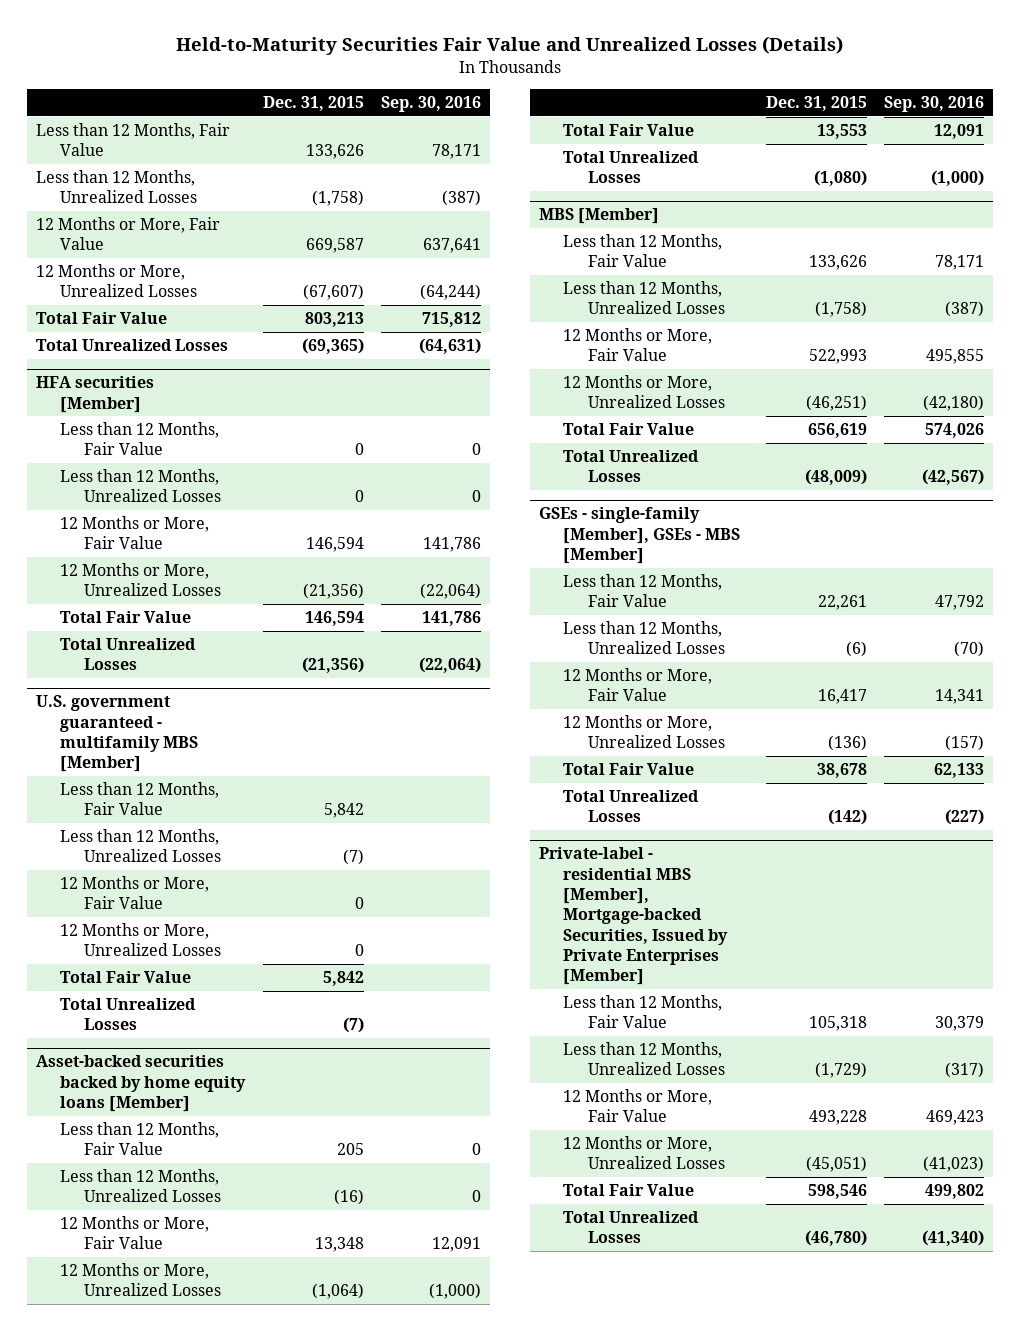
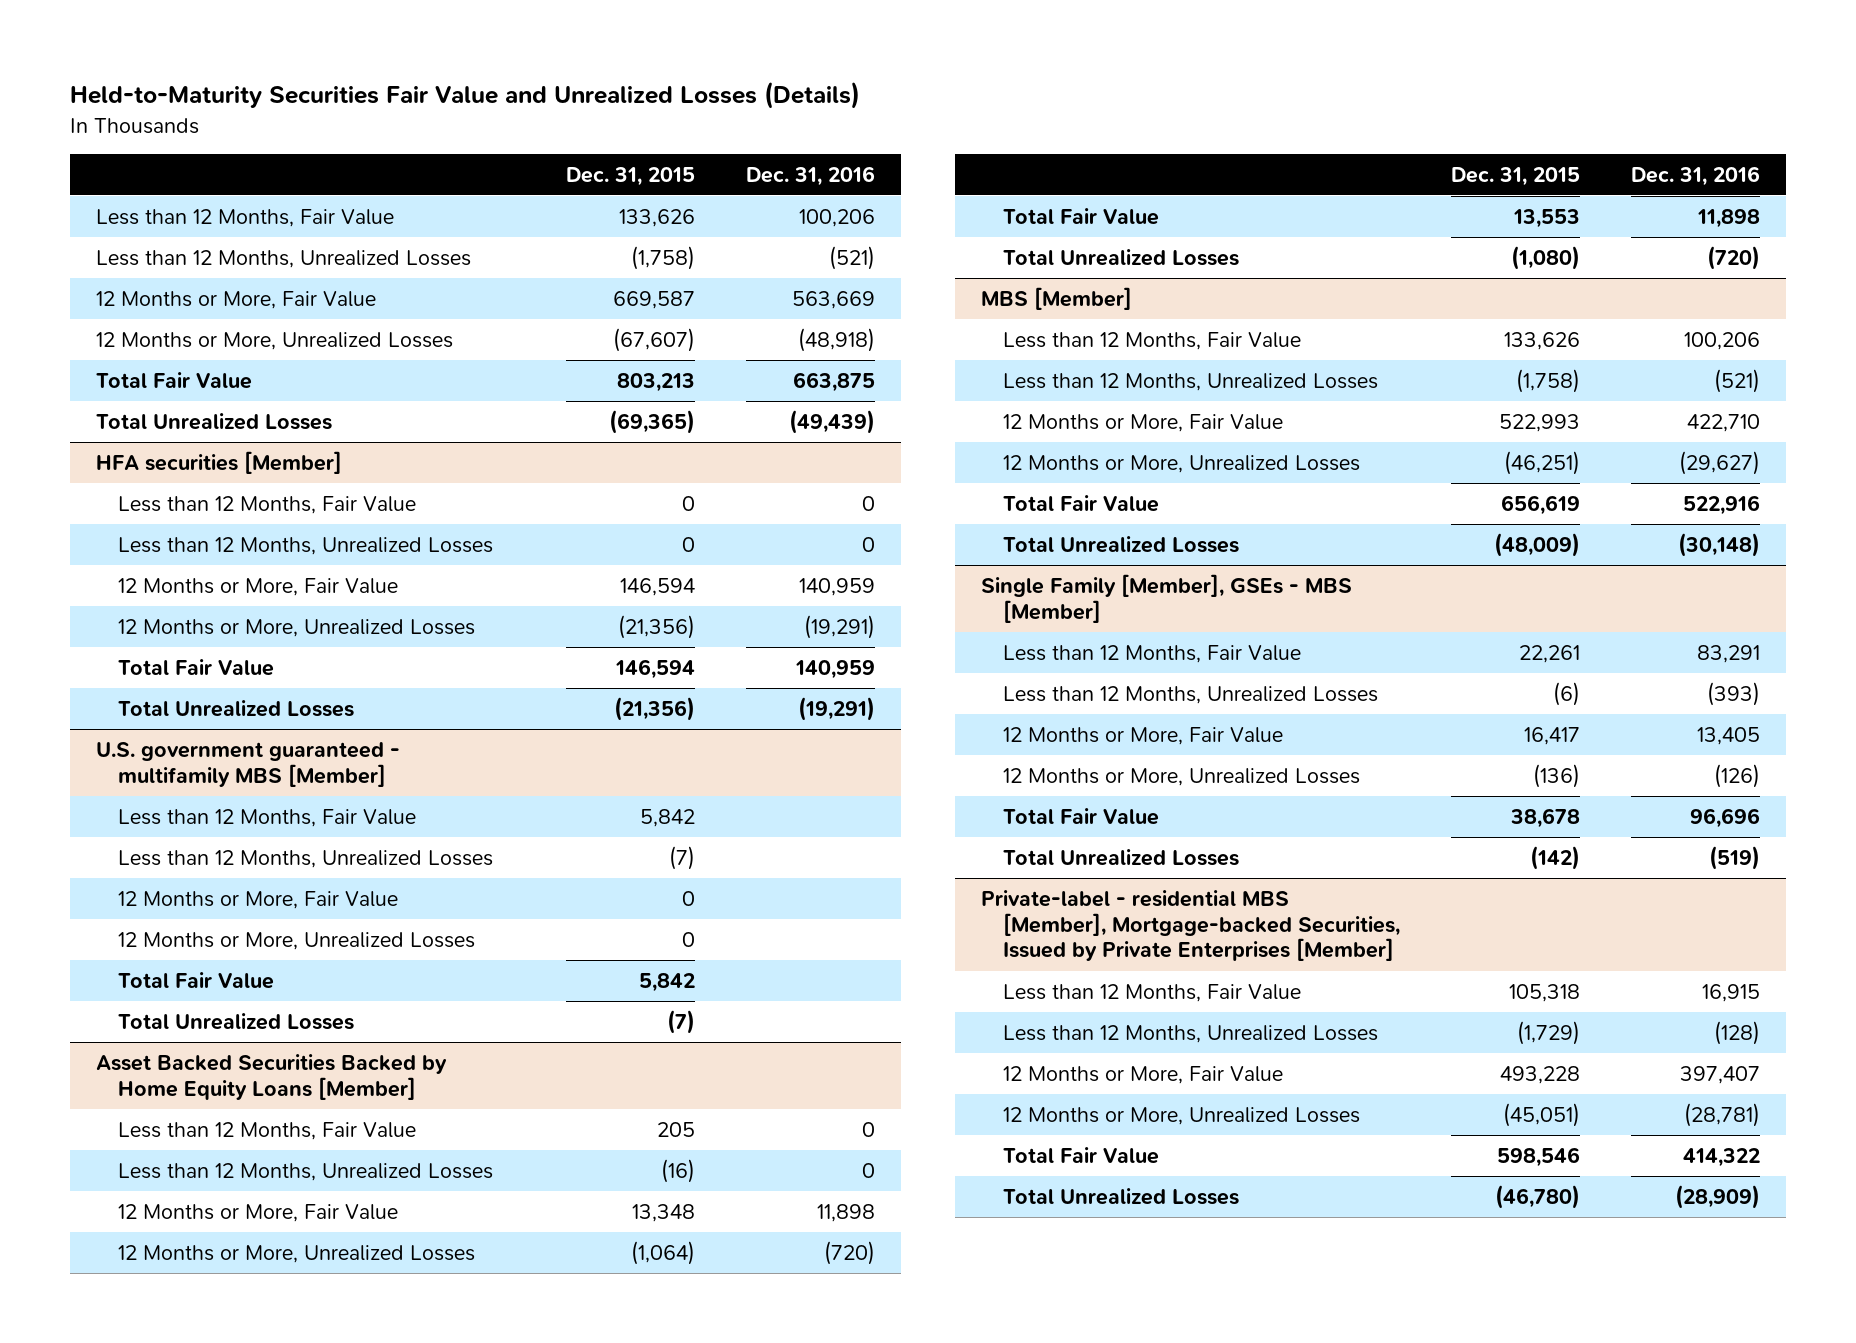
[381,96,482,113] Sep. 30, 2016 -> none
none -> [746,165,876,186] Dec. 31, 2016
[35,1055,246,1112] Asset-backed securities backed by home equity loans [Member] -> [95,1053,447,1100] Asset Backed Securities Backed by Home Equity Loans [Member]
[538,507,741,564] GSEs - single-family [Member], GSEs - MBS [Member] -> [980,573,1352,623] Single Family [Member], GSEs - MBS [Member]

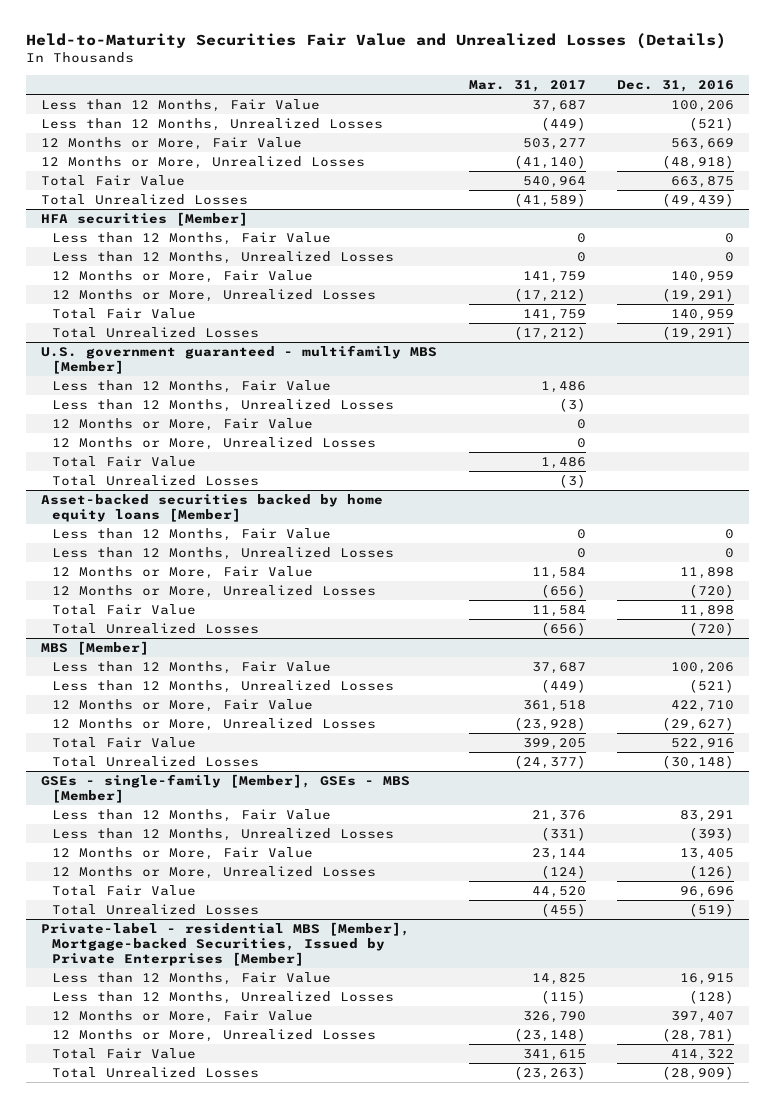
[566,166,696,186] Dec. 31, 2015 -> none
none -> [468,80,586,93] Mar. 31, 2017
[95,1053,447,1100] Asset Backed Securities Backed by Home Equity Loans [Member] -> [41,494,384,522] Asset-backed securities backed by home equity loans [Member]
[980,573,1352,623] Single Family [Member], GSEs - MBS [Member] -> [41,774,411,803] GSEs - single-family [Member], GSEs - MBS [Member]

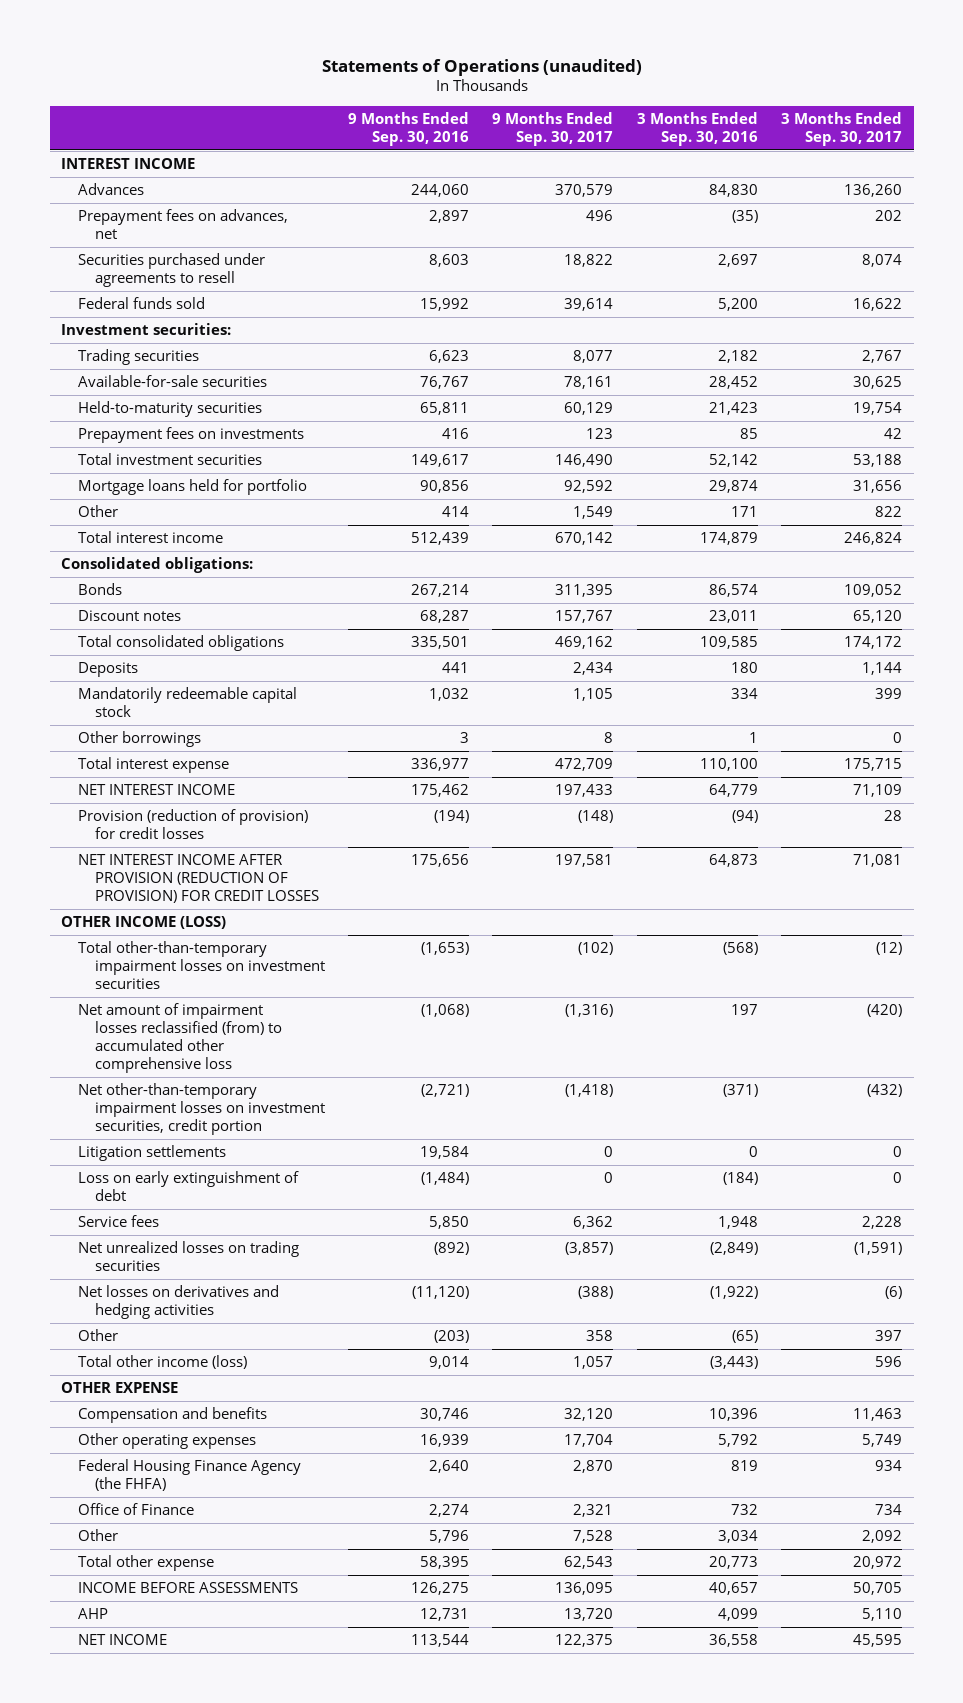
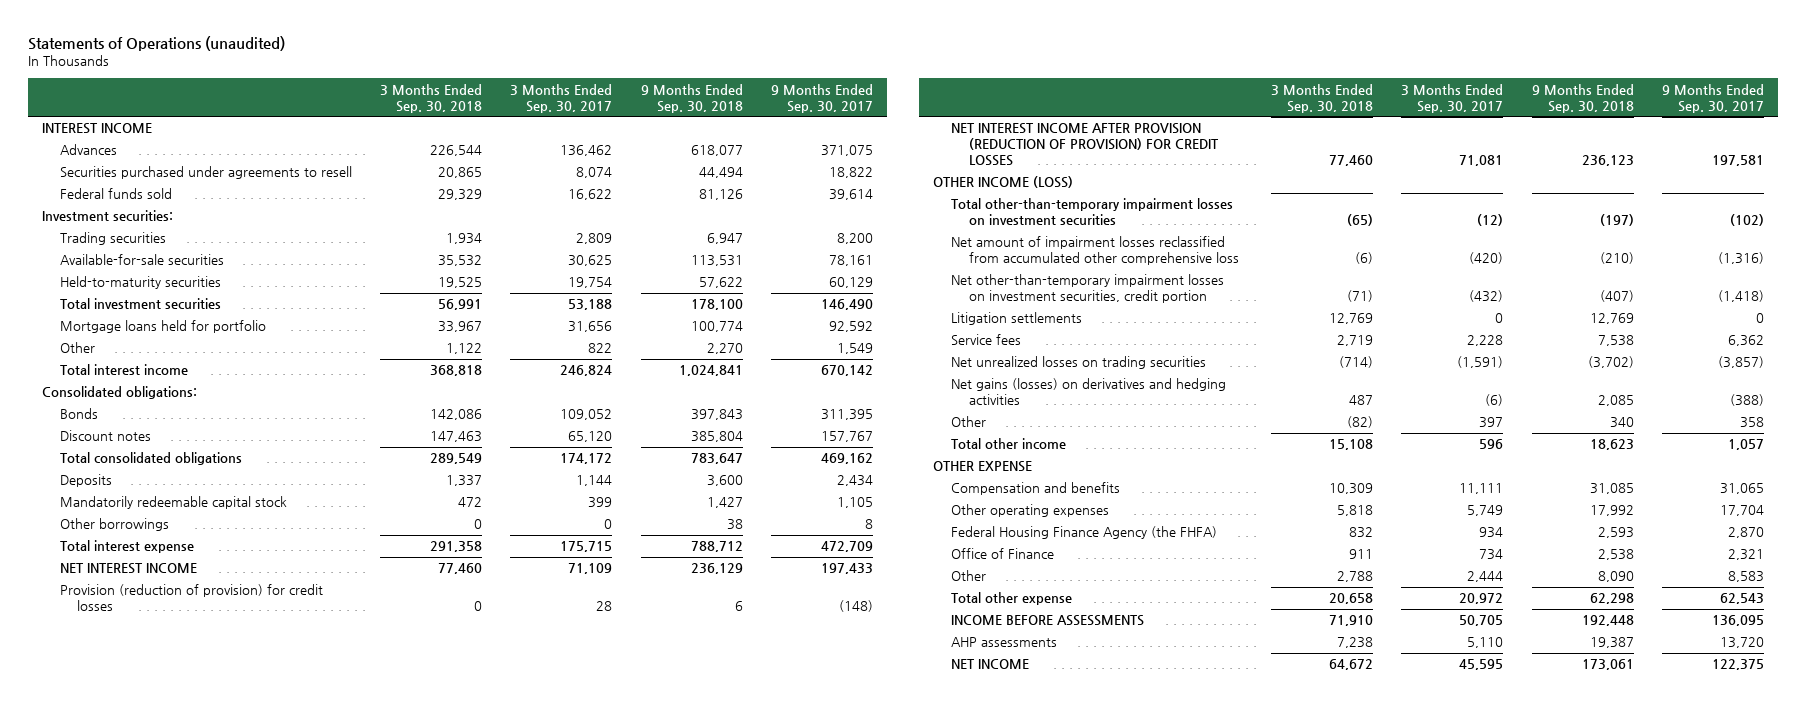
[348,111,470,146] 9 Months Ended Sep. 30, 2016 -> none
[636,111,758,146] 3 Months Ended Sep. 30, 2016 -> none
none -> [380,83,483,113] 3 Months Ended Sep. 30, 2018
none -> [640,83,743,113] 9 Months Ended Sep. 30, 2018
[77,209,288,240] Prepayment fees on advances, net -> none
[555,184,614,198] 370,579 -> [820,145,873,157] 371,075
[844,184,903,198] 136,260 -> [560,145,613,157] 136,462
[573,350,614,364] 8,077 -> [836,233,873,245] 8,200
[862,350,903,364] 2,767 -> [576,233,613,245] 2,809
[77,427,304,444] Prepayment fees on investments -> none
[77,1003,282,1073] Net amount of impairment losses reclassified (from) to accumulated other comprehensive loss -> [950,236,1239,266] Net amount of impairment losses reclassified from accumulated other comprehensive loss
[77,1171,299,1202] Loss on early extinguishment of debt -> none
[77,1285,279,1320] Net losses on derivatives and hedging activities -> [950,378,1226,406] Net gains (losses) on derivatives and hedging activities
[77,1355,247,1370] Total other income (loss) -> [950,438,1066,450] Total other income
[564,1408,614,1422] 32,120 -> [1720,483,1765,495] 31,065
[853,1408,903,1422] 11,463 -> [1459,483,1504,495] 11,111
[573,1530,614,1544] 7,528 -> [1728,571,1765,583] 8,583
[862,1530,903,1544] 2,092 -> [1467,571,1504,583] 2,444
[77,1608,108,1620] AHP -> [950,637,1057,648] AHP assessments

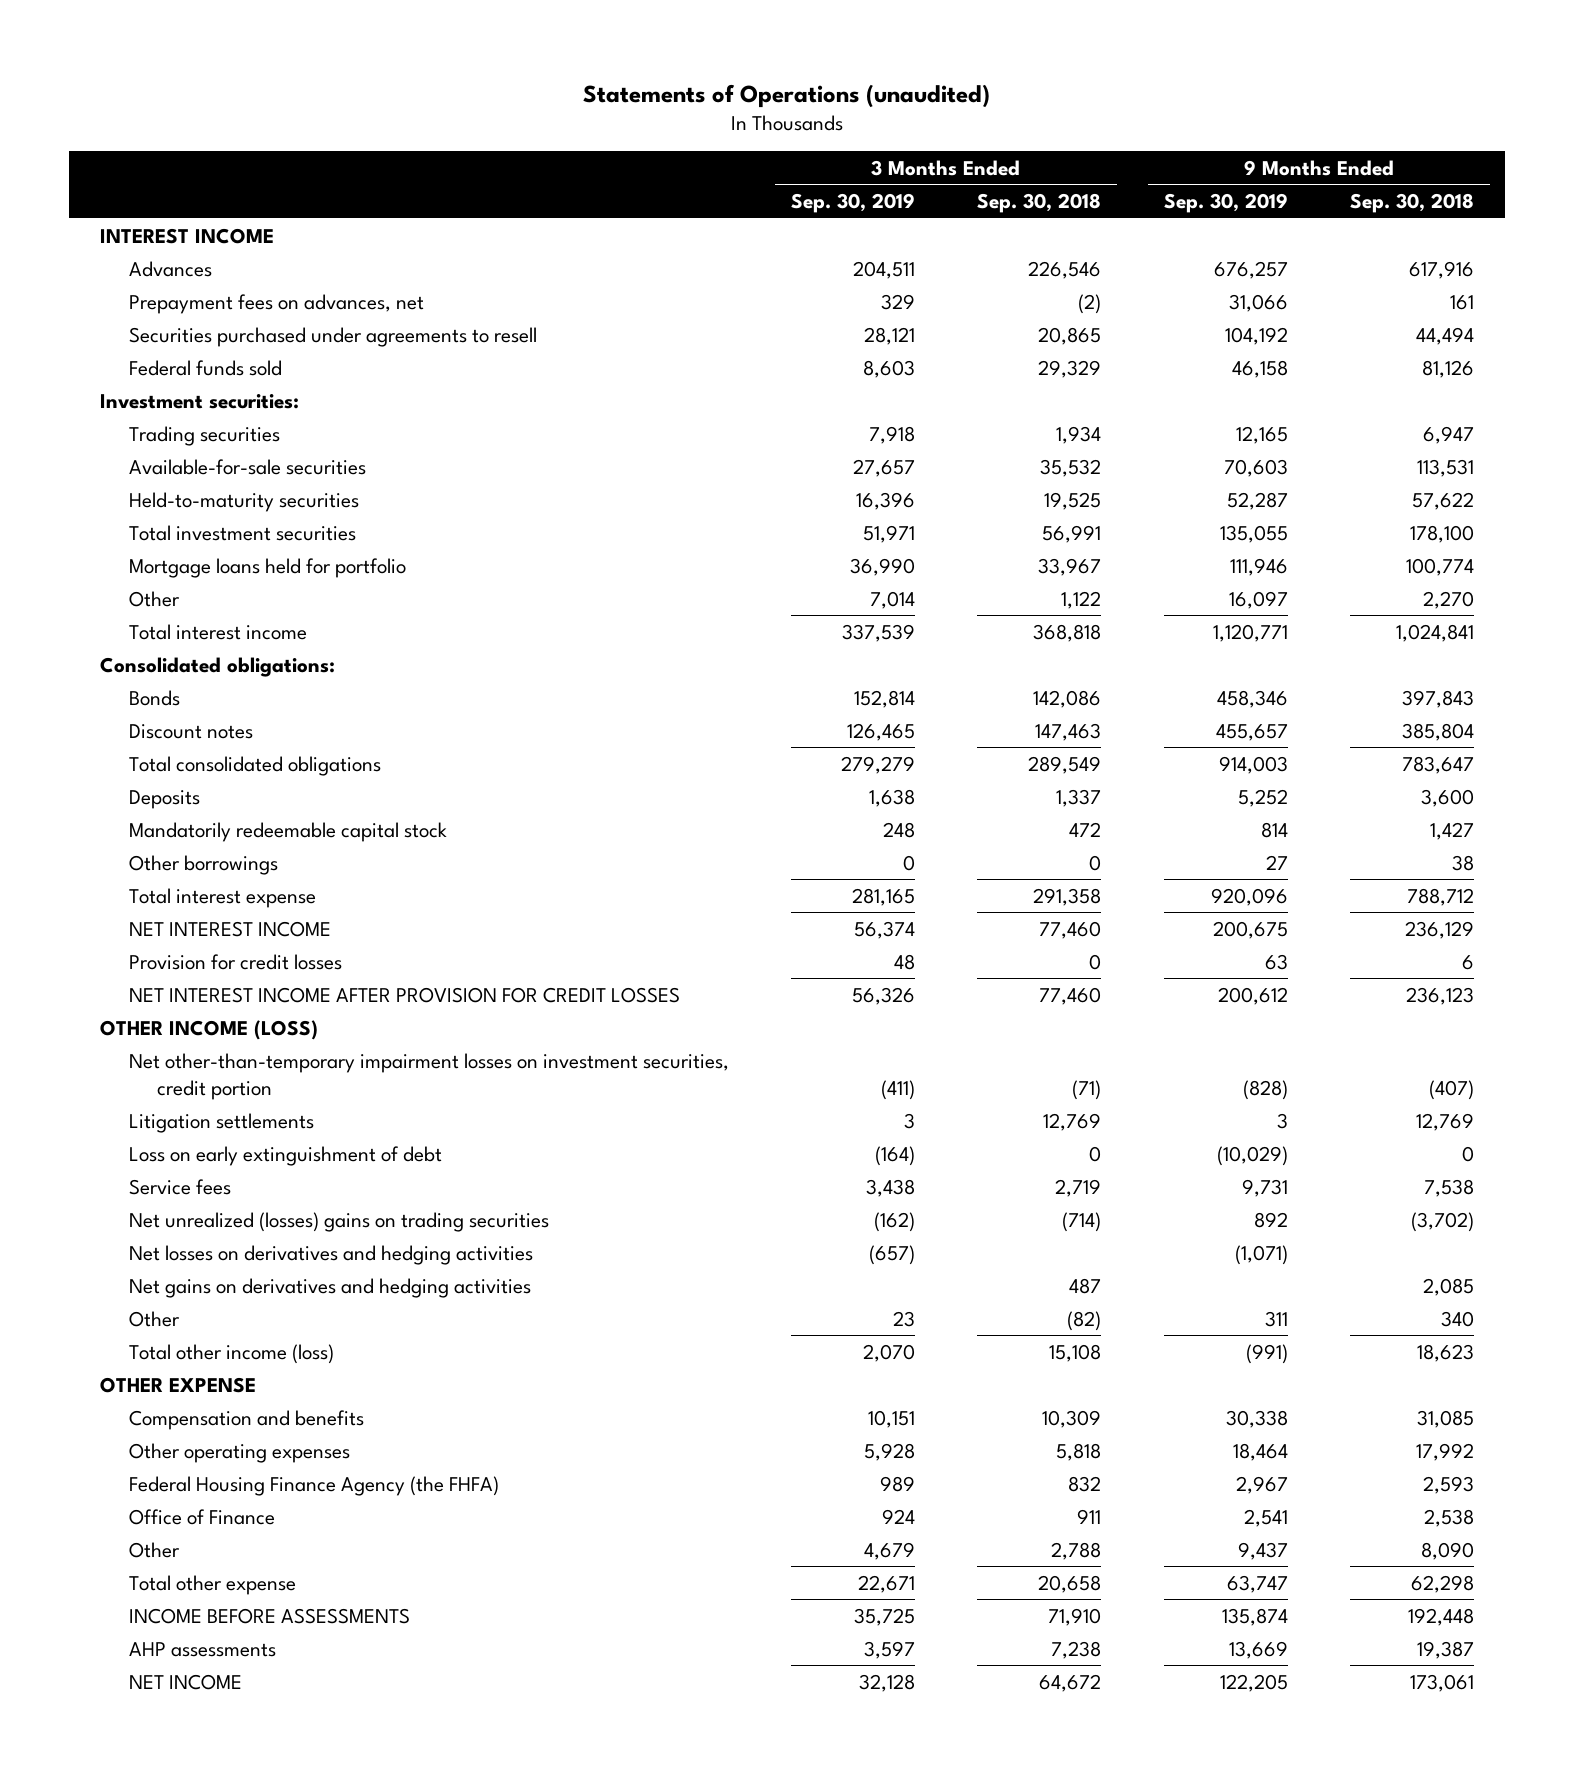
[510,83,613,113] 3 Months Ended Sep. 30, 2017 -> none
[770,83,873,113] 9 Months Ended Sep. 30, 2017 -> none
none -> [790,193,915,214] Sep. 30, 2019
none -> [1163,193,1288,214] Sep. 30, 2019
[430,145,483,157] 226,544 -> [1028,260,1102,279] 226,546
[690,145,743,157] 618,077 -> [1409,260,1475,279] 617,916
none -> [128,293,424,314] Prepayment fees on advances, net
[59,584,323,612] Provision (reduction of provision) for credit losses -> [128,953,342,970] Provision for credit losses
[950,123,1219,167] NET INTEREST INCOME AFTER PROVISION (REDUCTION OF PROVISION) FOR CREDIT LOSSES -> [128,986,680,1003] NET INTEREST INCOME AFTER PROVISION FOR CREDIT LOSSES
[950,198,1233,226] Total other-than-temporary impairment losses on investment securities -> none
[950,236,1239,266] Net amount of impairment losses reclassified from accumulated other comprehensive loss -> none
none -> [128,1145,442,1166] Loss on early extinguishment of debt
[950,356,1206,370] Net unrealized losses on trading securities -> [128,1211,549,1232] Net unrealized (losses) gains on trading securities
none -> [128,1244,533,1265] Net losses on derivatives and hedging activities
[950,378,1226,406] Net gains (losses) on derivatives and hedging activities -> [128,1277,531,1298] Net gains on derivatives and hedging activities
[950,438,1066,450] Total other income -> [128,1343,334,1364] Total other income (loss)

